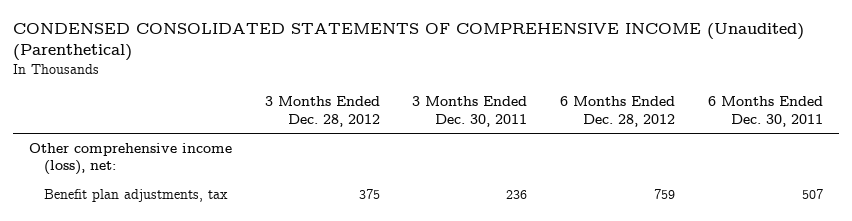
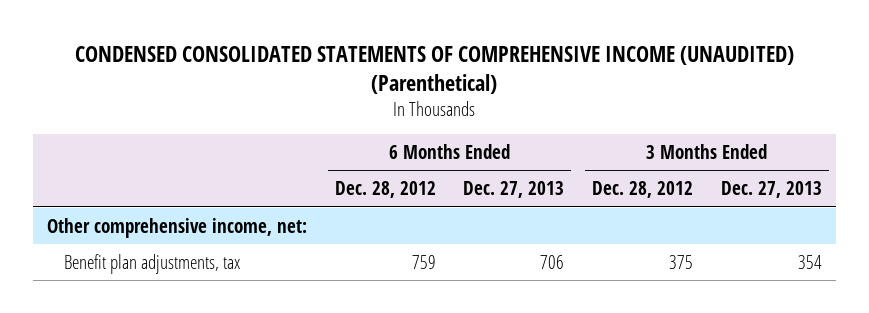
[12,22,804,62] CONDENSED CONSOLIDATED STATEMENTS OF COMPREHENSIVE INCOME (Unaudited) (Parenthetical) -> [75,45,795,94] CONDENSED CONSOLIDATED STATEMENTS OF COMPREHENSIVE INCOME (UNAUDITED) (Parenthetical)
[412,96,528,127] 3 Months Ended Dec. 30, 2011 -> none
[708,96,824,127] 6 Months Ended Dec. 30, 2011 -> none
none -> [463,181,565,199] Dec. 27, 2013
none -> [721,181,823,199] Dec. 27, 2013
[28,142,232,176] Other comprehensive income (loss), net: -> [46,217,307,238] Other comprehensive income, net:

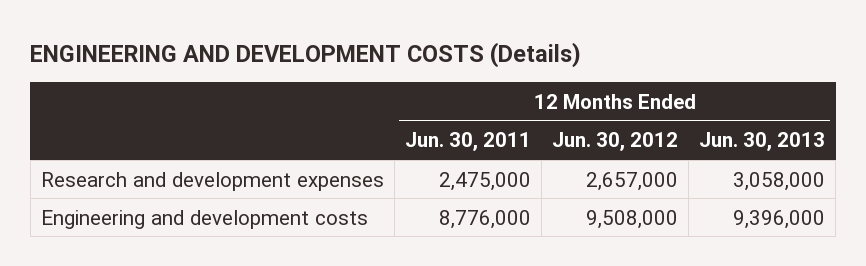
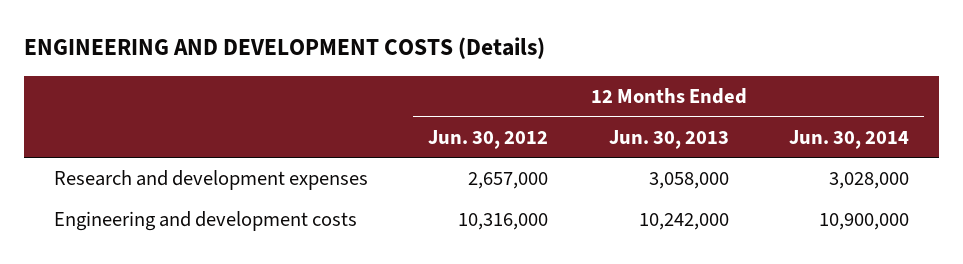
[404,132,531,152] Jun. 30, 2011 -> none
none -> [789,129,910,149] Jun. 30, 2014
[585,209,678,229] 9,508,000 -> [458,213,549,231] 10,316,000
[733,209,826,229] 9,396,000 -> [638,213,729,231] 10,242,000

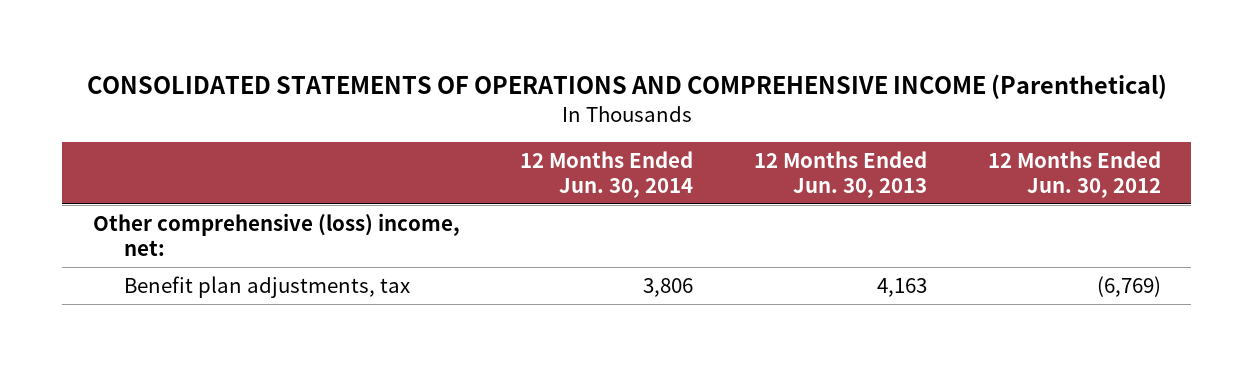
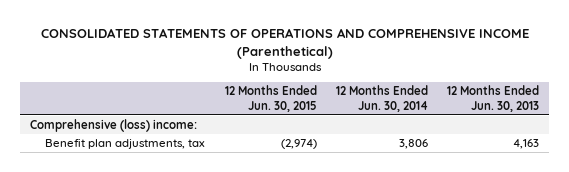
[987,151,1161,198] 12 Months Ended Jun. 30, 2012 -> none
none -> [224,85,317,112] 12 Months Ended Jun. 30, 2015
[92,213,460,256] Other comprehensive (loss) income, net: -> [29,119,197,133] Comprehensive (loss) income:

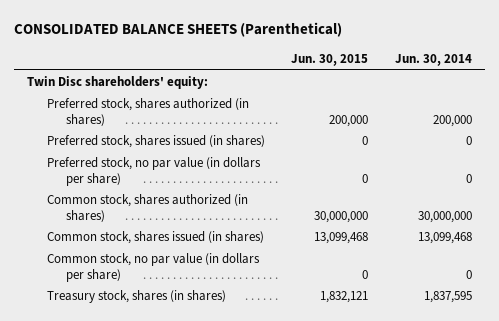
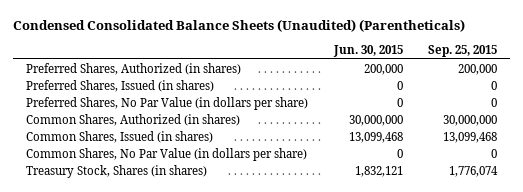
[13,22,342,38] CONSOLIDATED BALANCE SHEETS (Parenthetical) -> [12,19,465,33] Condensed Consolidated Balance Sheets (Unaudited) (Parentheticals)
[395,53,473,66] Jun. 30, 2014 -> none
none -> [428,45,498,58] Sep. 25, 2015
[27,76,209,90] Twin Disc shareholders' equity: -> none
[46,98,249,126] Preferred stock, shares authorized (in shares) -> [25,62,241,75] Preferred Shares, Authorized (in shares)
[46,135,265,149] Preferred stock, shares issued (in shares) -> [25,79,214,92] Preferred Shares, Issued (in shares)
[46,157,261,186] Preferred stock, no par value (in dollars per share) -> [25,96,308,110] Preferred Shares, No Par Value (in dollars per share)
[46,194,248,222] Common stock, shares authorized (in shares) -> [25,113,240,126] Common Shares, Authorized (in shares)
[46,231,264,245] Common stock, shares issued (in shares) -> [25,130,213,143] Common Shares, Issued (in shares)
[46,253,260,282] Common stock, no par value (in dollars per share) -> [25,147,307,161] Common Shares, No Par Value (in dollars per share)
[46,290,226,304] Treasury stock, shares (in shares) -> [25,164,207,178] Treasury Stock, Shares (in shares)

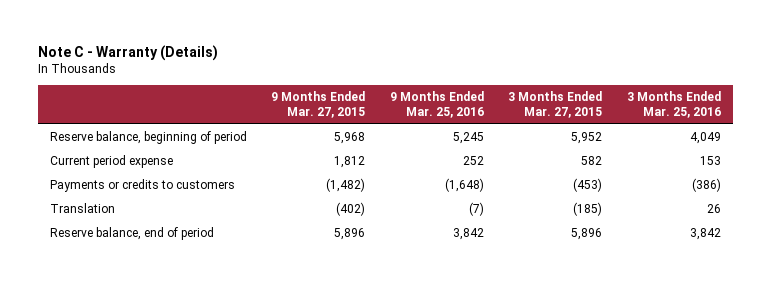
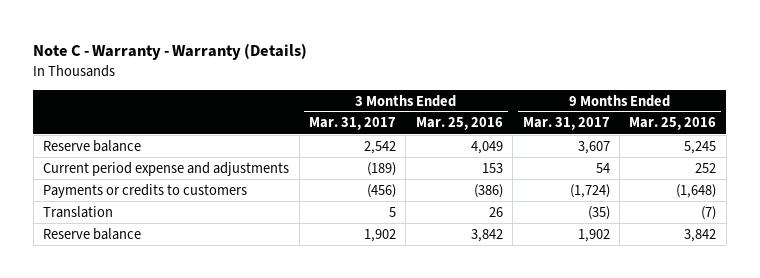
[37,44,218,61] Note C - Warranty (Details) -> [33,42,308,60] Note C - Warranty - Warranty (Details)
[271,91,366,119] 9 Months Ended Mar. 27, 2015 -> none
[508,91,603,119] 3 Months Ended Mar. 27, 2015 -> none
none -> [309,117,397,131] Mar. 31, 2017
none -> [522,117,610,131] Mar. 31, 2017
[50,131,248,145] Reserve balance, beginning of period -> [43,139,142,152] Reserve balance
[50,155,174,169] Current period expense -> [43,161,290,176] Current period expense and adjustments
[50,227,215,241] Reserve balance, end of period -> [43,227,142,240] Reserve balance

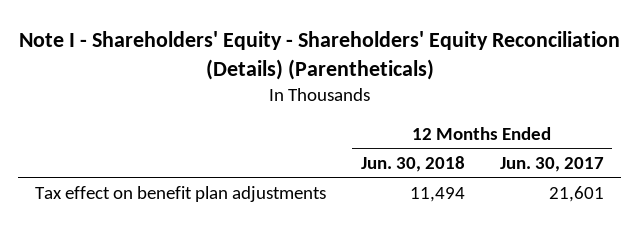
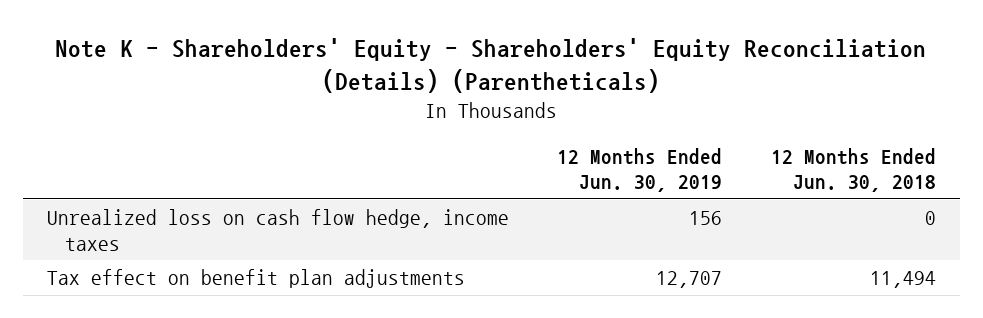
[18,30,620,80] Note I - Shareholders' Equity - Shareholders' Equity Reconciliation (Details) (Parentheticals) -> [55,37,927,93] Note K - Shareholders' Equity - Shareholders' Equity Reconciliation (Details) (Parentheticals)
[499,156,604,172] Jun. 30, 2017 -> none
none -> [557,147,723,193] 12 Months Ended Jun. 30, 2019
none -> [47,209,510,251] Unrealized loss on cash flow hedge, income taxes

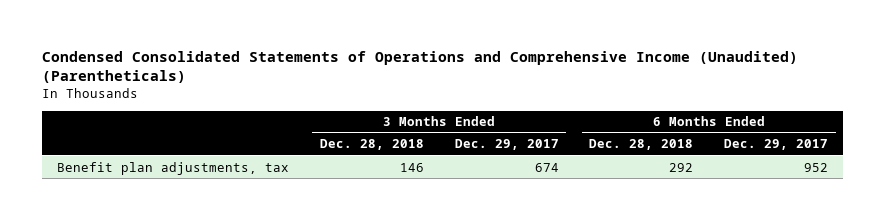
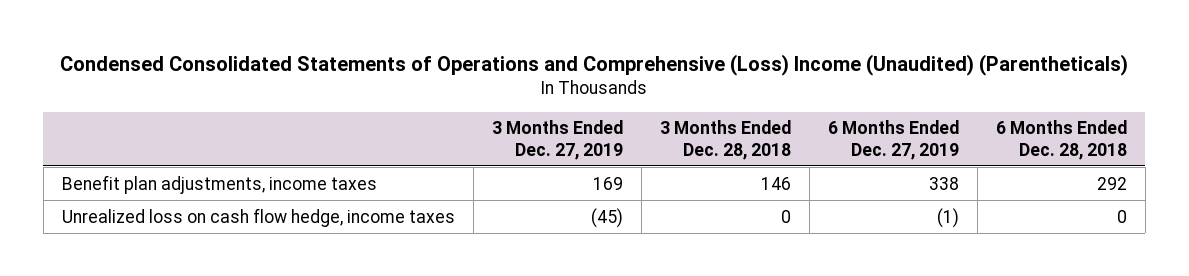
[42,50,799,84] Condensed Consolidated Statements of Operations and Comprehensive Income (Unaudited) (Parentheticals) -> [60,53,1129,76] Condensed Consolidated Statements of Operations and Comprehensive (Loss) Income (Unaudited) (Parentheticals)
[454,139,559,151] Dec. 29, 2017 -> none
[723,139,828,151] Dec. 29, 2017 -> none
none -> [491,120,623,160] 3 Months Ended Dec. 27, 2019
none -> [827,120,959,160] 6 Months Ended Dec. 27, 2019
[57,161,290,175] Benefit plan adjustments, tax -> [61,174,377,194] Benefit plan adjustments, income taxes
none -> [61,207,455,227] Unrealized loss on cash flow hedge, income taxes

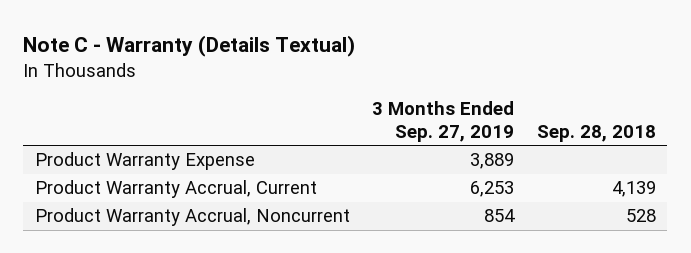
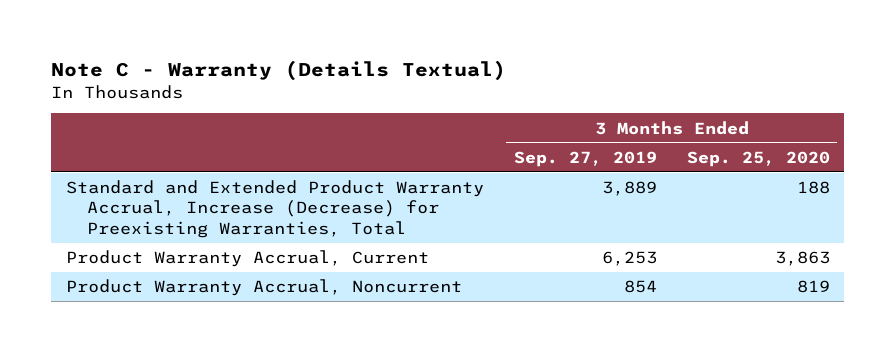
[537,125,657,143] Sep. 28, 2018 -> none
none -> [686,150,830,167] Sep. 25, 2020
[34,152,255,171] Product Warranty Expense -> [66,180,485,238] Standard and Extended Product Warranty Accrual, Increase (Decrease) for Preexisting Warranties, Total

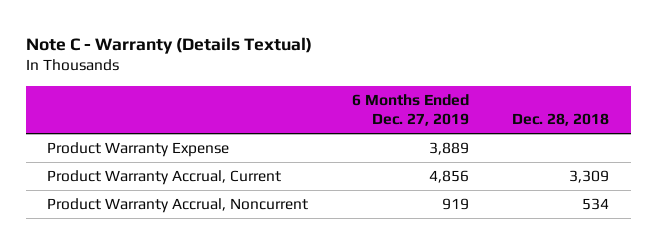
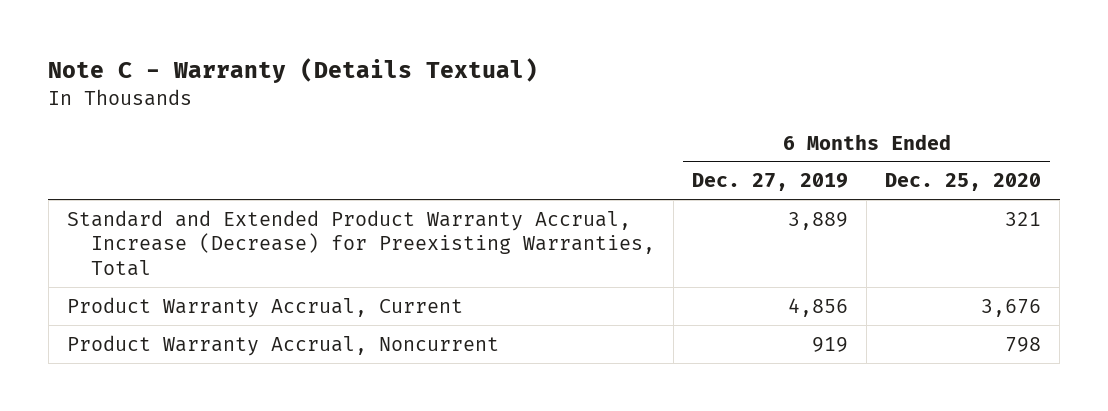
[512,113,610,127] Dec. 28, 2018 -> none
none -> [885,173,1042,192] Dec. 25, 2020
[47,142,230,158] Product Warranty Expense -> [66,209,655,277] Standard and Extended Product Warranty Accrual, Increase (Decrease) for Preexisting Warranties, Total

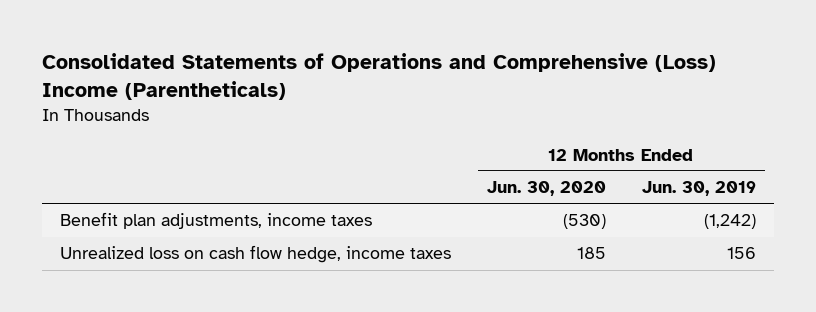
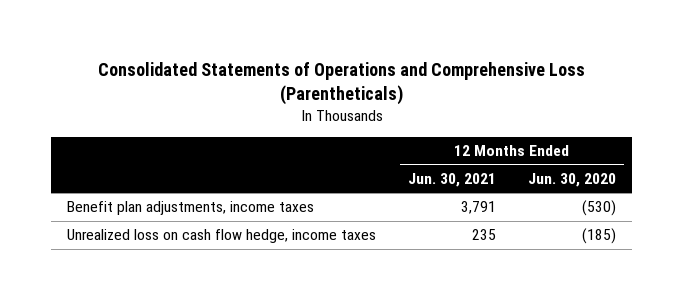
[41,53,716,100] Consolidated Statements of Operations and Comprehensive (Loss) Income (Parentheticals) -> [97,61,585,105] Consolidated Statements of Operations and Comprehensive Loss (Parentheticals)
[641,181,756,197] Jun. 30, 2019 -> none
none -> [408,173,497,188] Jun. 30, 2021
[576,247,606,260] 185 -> [582,228,617,245] (185)

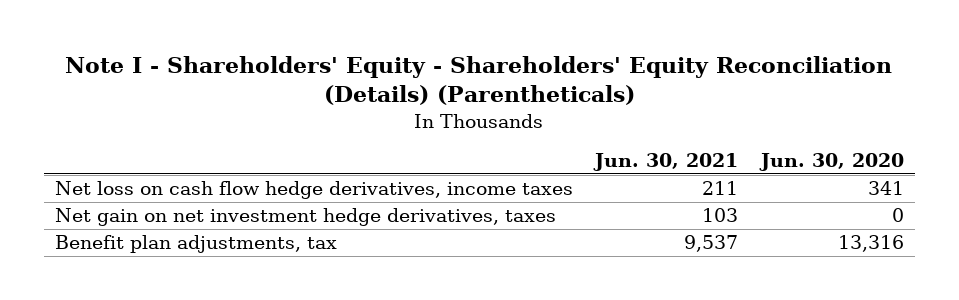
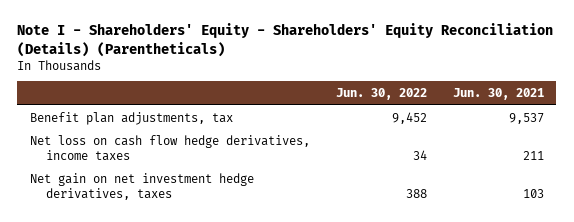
[758,152,904,171] Jun. 30, 2020 -> none
none -> [335,88,427,101] Jun. 30, 2022
[55,235,338,254] Benefit plan adjustments, tax -> [30,111,234,125] Benefit plan adjustments, tax

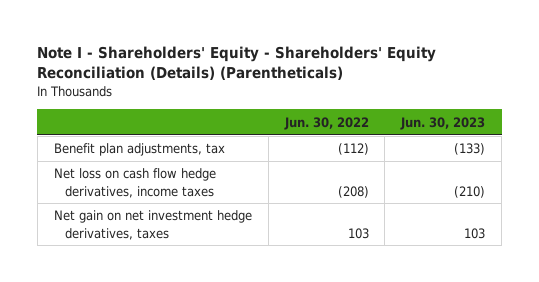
[452,88,544,101] Jun. 30, 2021 -> none
none -> [400,116,486,130] Jun. 30, 2023
[391,111,427,124] 9,452 -> [337,143,369,156] (112)
[412,149,427,160] 34 -> [337,185,369,198] (208)
[405,188,427,198] 388 -> [347,227,369,239] 103

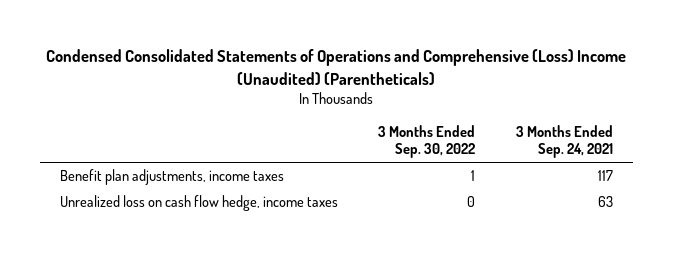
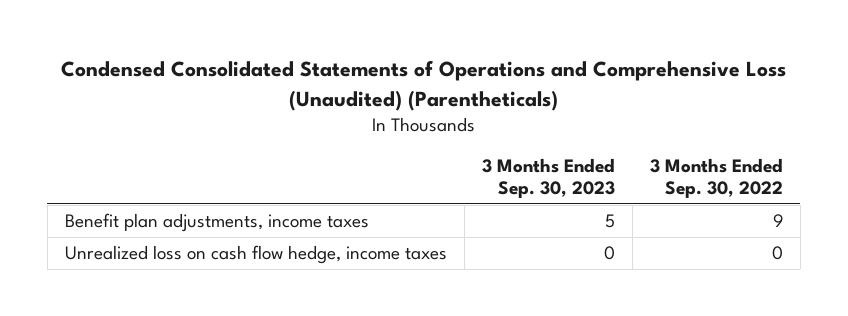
[46,49,627,85] Condensed Consolidated Statements of Operations and Comprehensive (Loss) Income (Unaudited) (Parentheticals) -> [60,60,786,111] Condensed Consolidated Statements of Operations and Comprehensive Loss (Unaudited) (Parentheticals)
[515,125,613,159] 3 Months Ended Sep. 24, 2021 -> none
none -> [481,157,615,198] 3 Months Ended Sep. 30, 2023
[471,170,476,182] 1 -> [772,214,783,228] 9

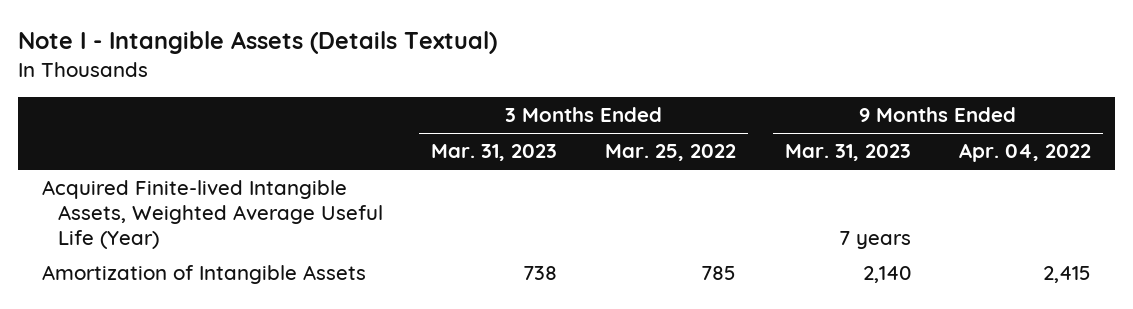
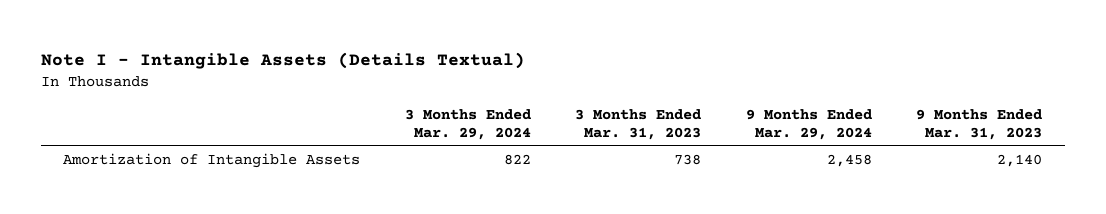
[605,144,737,162] Mar. 25, 2022 -> none
[958,143,1091,163] Apr. 04, 2022 -> none
none -> [404,109,531,141] 3 Months Ended Mar. 29, 2024
none -> [745,109,872,141] 9 Months Ended Mar. 29, 2024
[42,180,383,249] Acquired Finite-lived Intangible Assets, Weighted Average Useful Life (Year) -> none

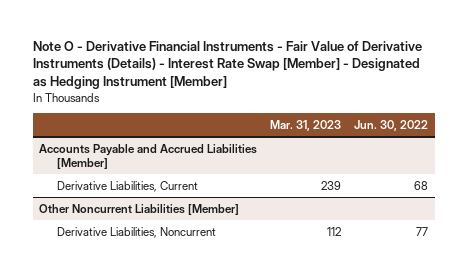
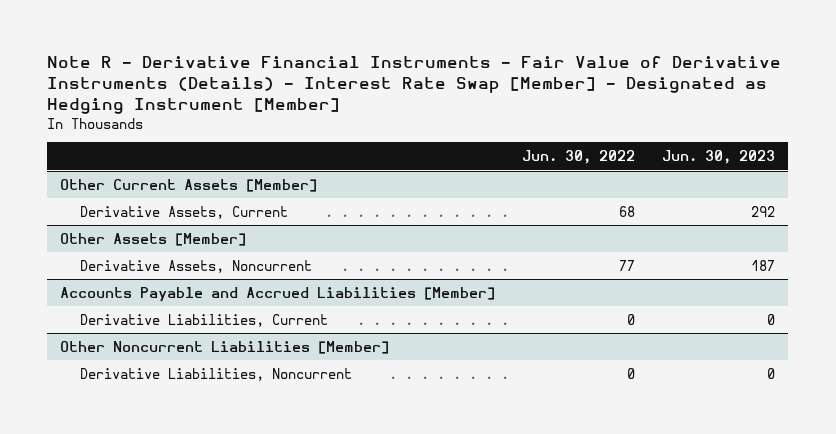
[32,40,422,90] Note O - Derivative Financial Instruments - Fair Value of Derivative Instruments (Details) - Interest Rate Swap [Member] - Designated as Hedging Instrument [Member] -> [47,56,782,115] Note R - Derivative Financial Instruments - Fair Value of Derivative Instruments (Details) - Interest Rate Swap [Member] - Designated as Hedging Instrument [Member]
[270,119,342,131] Mar. 31, 2023 -> none
none -> [662,150,776,165] Jun. 30, 2023
none -> [60,178,318,192] Other Current Assets [Member]
none -> [79,205,288,219] Derivative Assets, Current
none -> [60,232,247,246] Other Assets [Member]
none -> [79,259,312,273] Derivative Assets, Noncurrent
[414,180,429,190] 68 -> [627,313,636,325] 0
[416,226,429,236] 77 -> [627,367,636,379] 0

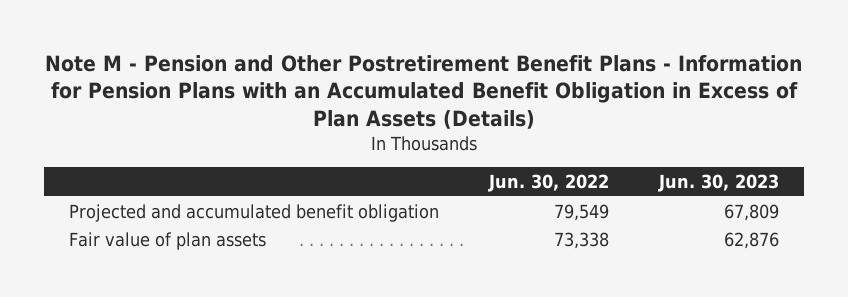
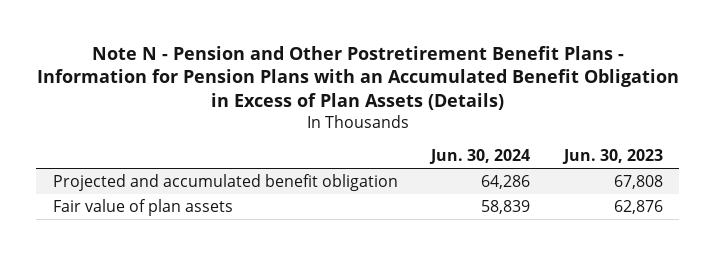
[44,55,802,129] Note M - Pension and Other Postretirement Benefit Plans - Information for Pension Plans with an Accumulated Benefit Obligation in Excess of Plan Assets (Details) -> [36,45,679,111] Note N - Pension and Other Postretirement Benefit Plans - Information for Pension Plans with an Accumulated Benefit Obligation in Excess of Plan Assets (Details)
[487,173,609,192] Jun. 30, 2022 -> none
none -> [429,148,531,164] Jun. 30, 2024
[724,203,780,221] 67,809 -> [613,174,663,189] 67,808

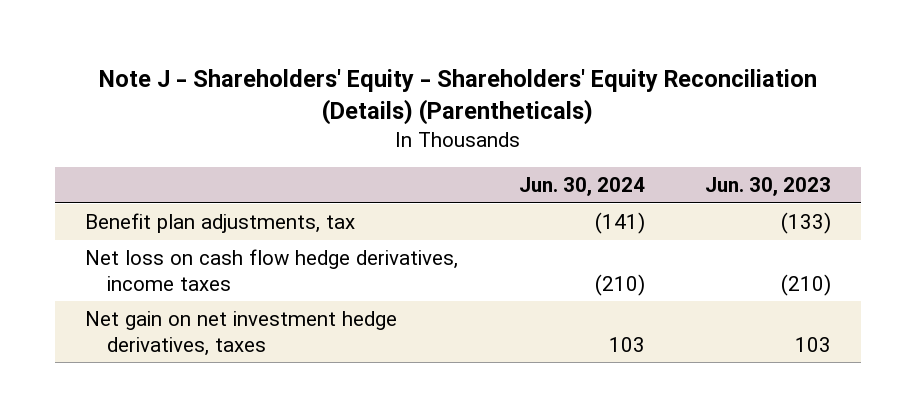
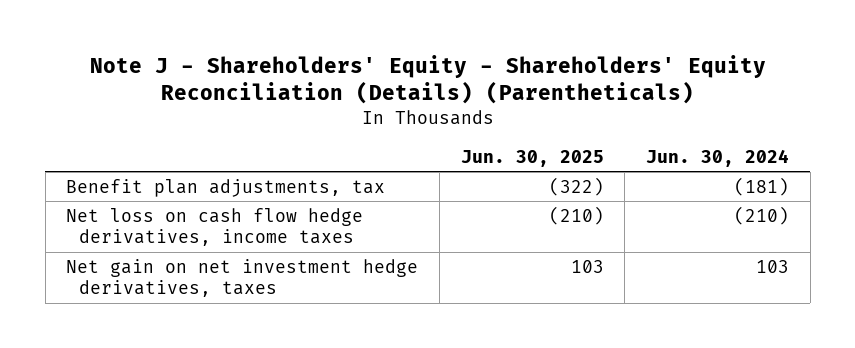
[705,177,832,197] Jun. 30, 2023 -> none
none -> [460,149,604,167] Jun. 30, 2025
[594,212,645,235] (141) -> [733,176,789,196] (181)

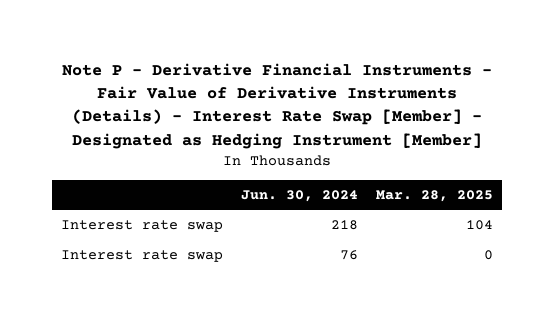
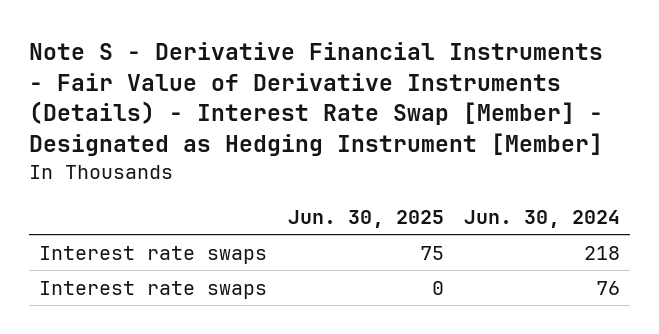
[62,62,493,149] Note P - Derivative Financial Instruments - Fair Value of Derivative Instruments (Details) - Interest Rate Swap [Member] - Designated as Hedging Instrument [Member] -> [29,41,604,157] Note S - Derivative Financial Instruments - Fair Value of Derivative Instruments (Details) - Interest Rate Swap [Member] - Designated as Hedging Instrument [Member]
[376,189,494,202] Mar. 28, 2025 -> none
none -> [287,209,444,228] Jun. 30, 2025
[60,220,223,233] Interest rate swap -> [39,245,268,264] Interest rate swaps
[60,250,223,263] Interest rate swap -> [39,280,268,299] Interest rate swaps

